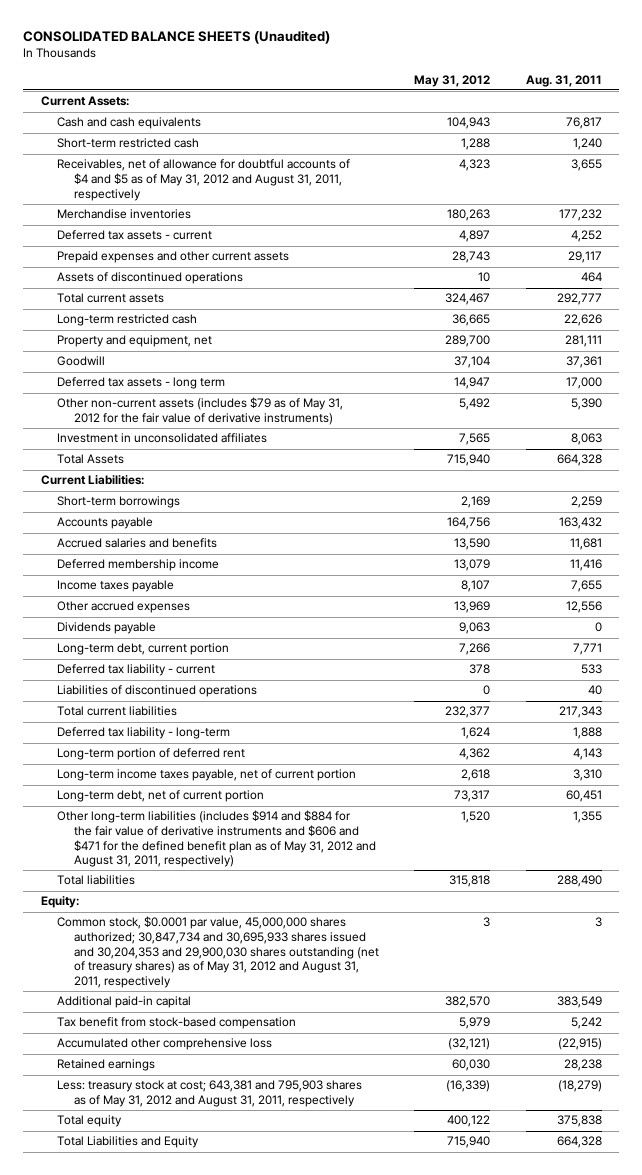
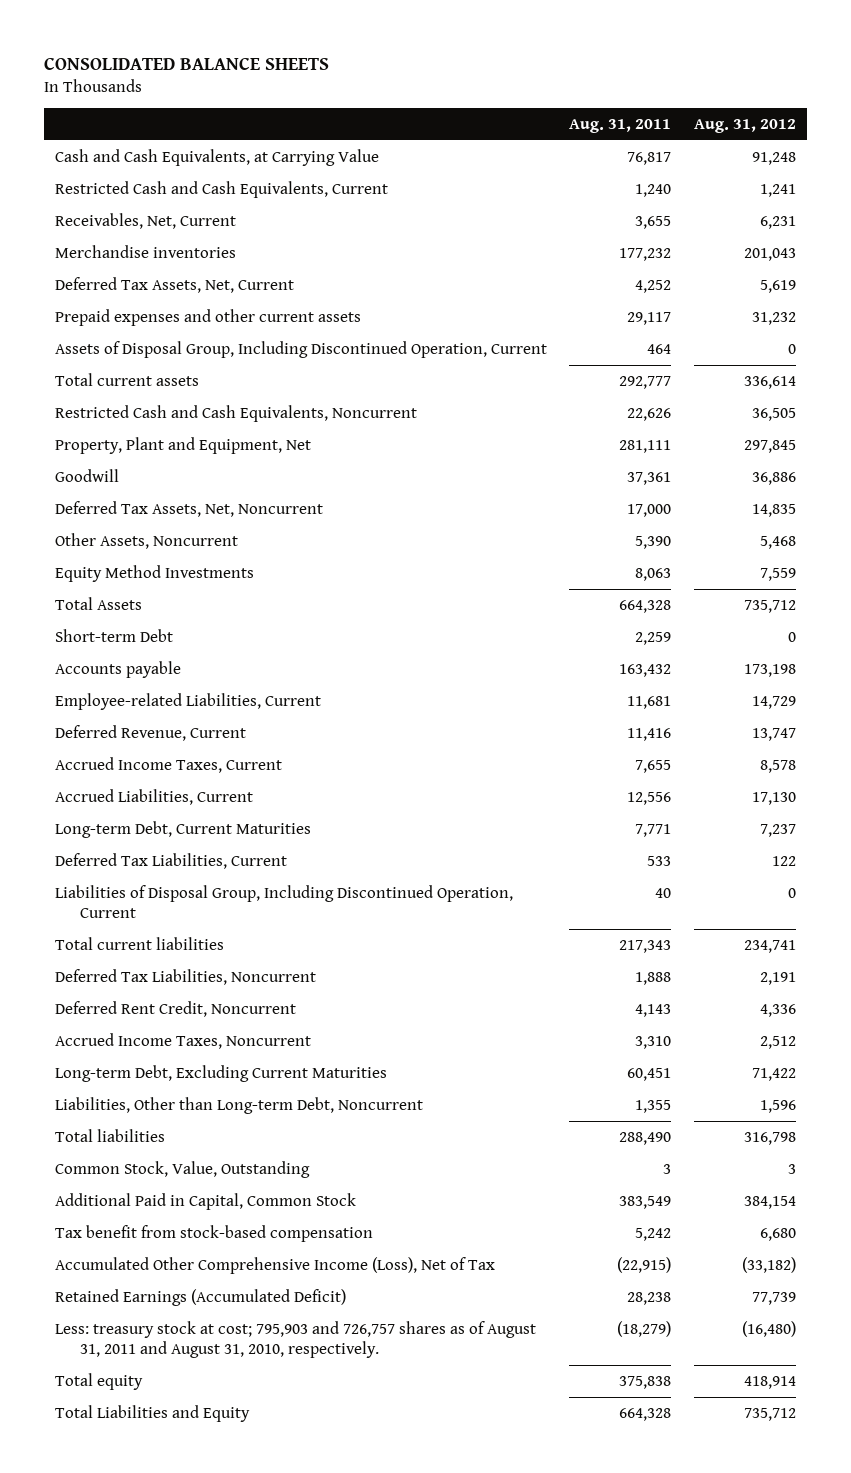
[22,30,330,45] CONSOLIDATED BALANCE SHEETS (Unaudited) -> [44,56,330,70] CONSOLIDATED BALANCE SHEETS
[414,74,491,87] May 31, 2012 -> none
none -> [693,118,796,133] Aug. 31, 2012
[40,96,129,107] Current Assets: -> none
[57,117,202,130] Cash and cash equivalents -> [55,149,380,167] Cash and Cash Equivalents, at Carrying Value
[57,138,200,149] Short-term restricted cash -> [55,181,389,199] Restricted Cash and Cash Equivalents, Current
[57,159,351,201] Receivables, net of allowance for doubtful accounts of $4 and $5 as of May 31, 2012 and August 31, 2011, respectively -> [55,213,237,230] Receivables, Net, Current
[57,230,213,241] Deferred tax assets - current -> [55,277,295,294] Deferred Tax Assets, Net, Current
[57,272,244,285] Assets of discontinued operations -> [55,341,548,359] Assets of Disposal Group, Including Discontinued Operation, Current
[57,314,198,327] Long-term restricted cash -> [55,405,418,423] Restricted Cash and Cash Equivalents, Noncurrent
[57,335,213,348] Property and equipment, net -> [55,437,312,455] Property, Plant and Equipment, Net
[57,377,226,390] Deferred tax assets - long term -> [55,501,324,518] Deferred Tax Assets, Net, Noncurrent
[57,397,344,426] Other non-current assets (includes $79 as of May 31, 2012 for the fair value of derivative instruments) -> [55,533,239,550] Other Assets, Noncurrent
[57,433,268,444] Investment in unconsolidated affiliates -> [55,565,255,583] Equity Method Investments
[40,475,144,486] Current Liabilities: -> none
[57,496,181,509] Short-term borrowings -> [55,629,174,643] Short-term Debt
[57,622,157,635] Dividends payable -> none
[57,538,218,549] Accrued salaries and benefits -> [55,693,322,711] Employee-related Liabilities, Current
[57,559,220,572] Deferred membership income -> [55,725,247,742] Deferred Revenue, Current
[57,580,175,593] Income taxes payable -> [55,757,283,774] Accrued Income Taxes, Current
[57,601,191,614] Other accrued expenses -> [55,789,254,806] Accrued Liabilities, Current
[57,643,230,656] Long-term debt, current portion -> [55,821,312,839] Long-term Debt, Current Maturities
[57,664,216,677] Deferred tax liability - current -> [55,853,288,870] Deferred Tax Liabilities, Current
[57,685,258,698] Liabilities of discontinued operations -> [55,885,514,918] Liabilities of Disposal Group, Including Discontinued Operation, Current
[57,727,231,740] Deferred tax liability - long-term -> [55,969,317,986] Deferred Tax Liabilities, Noncurrent
[57,748,246,761] Long-term portion of deferred rent -> [55,1001,297,1018] Deferred Rent Credit, Noncurrent
[57,769,357,782] Long-term income taxes payable, net of current portion -> [55,1033,312,1050] Accrued Income Taxes, Noncurrent
[57,790,265,803] Long-term debt, net of current portion -> [55,1065,388,1083] Long-term Debt, Excluding Current Maturities
[57,810,376,868] Other long-term liabilities (includes $914 and $884 for the fair value of derivative instruments and $606 and $471 for the defined benefit plan as of May 31, 2012 and August 31, 2011, respectively) -> [55,1097,424,1115] Liabilities, Other than Long-term Debt, Noncurrent
[40,896,79,909] Equity: -> none
[57,916,379,988] Common stock, $0.0001 par value, 45,000,000 shares authorized; 30,847,734 and 30,695,933 shares issued and 30,204,353 and 29,900,030 shares outstanding (net of treasury shares) as of May 31, 2012 and August 31, 2011, respectively -> [55,1161,311,1179] Common Stock, Value, Outstanding
[57,996,192,1009] Additional paid-in capital -> [55,1193,357,1211] Additional Paid in Capital, Common Stock
[57,1038,273,1051] Accumulated other comprehensive loss -> [55,1257,496,1275] Accumulated Other Comprehensive Income (Loss), Net of Tax
[57,1059,156,1072] Retained earnings -> [55,1289,347,1307] Retained Earnings (Accumulated Deficit)
[57,1080,363,1108] Less: treasury stock at cost; 643,381 and 795,903 shares as of May 31, 2012 and August 31, 2011, respectively -> [55,1321,537,1358] Less: treasury stock at cost; 795,903 and 726,757 shares as of August 31, 2011 and August 31, 2010, respectively.

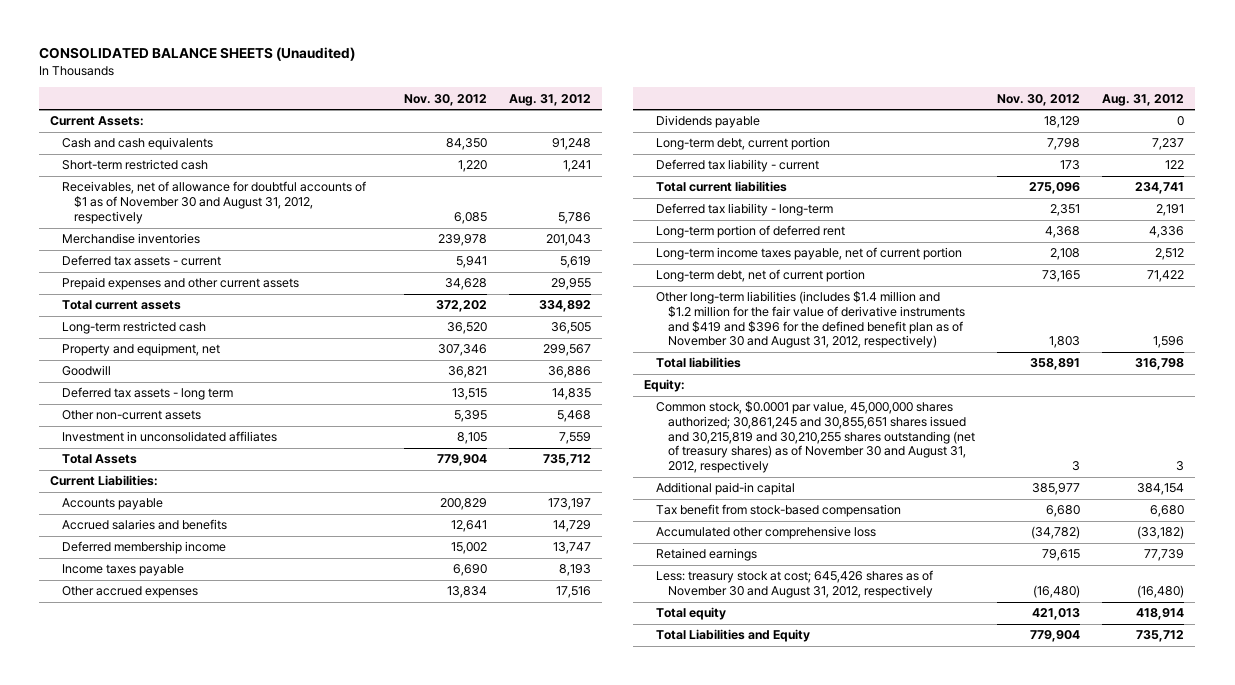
[44,56,330,70] CONSOLIDATED BALANCE SHEETS -> [39,47,356,62] CONSOLIDATED BALANCE SHEETS (Unaudited)
[569,118,672,133] Aug. 31, 2011 -> none
none -> [403,93,487,106] Nov. 30, 2012
[55,213,237,230] Receivables, Net, Current -> none
none -> [50,116,145,127] Current Assets:
[55,149,380,167] Cash and Cash Equivalents, at Carrying Value -> [62,137,214,151] Cash and cash equivalents
[55,181,389,199] Restricted Cash and Cash Equivalents, Current -> [62,159,209,171] Short-term restricted cash
none -> [62,181,367,224] Receivables, net of allowance for doubtful accounts of $1 as of November 30 and August 31, 2012, respectively
[55,341,548,359] Assets of Disposal Group, Including Discontinued Operation, Current -> none
[55,277,295,294] Deferred Tax Assets, Net, Current -> [62,255,222,267] Deferred tax assets - current
[751,312,796,326] 31,232 -> [550,278,591,291] 29,955
[743,376,796,390] 336,614 -> [538,300,591,313] 334,892
[55,405,418,423] Restricted Cash and Cash Equivalents, Noncurrent -> [62,321,207,335] Long-term restricted cash
[55,437,312,455] Property, Plant and Equipment, Net -> [62,343,221,357] Property and equipment, net
[743,440,796,454] 297,845 -> [542,344,591,357] 299,567
[55,501,324,518] Deferred Tax Assets, Net, Noncurrent -> [62,387,234,401] Deferred tax assets - long term
[55,533,239,550] Other Assets, Noncurrent -> [62,410,202,421] Other non-current assets
[55,565,255,583] Equity Method Investments -> [62,431,278,443] Investment in unconsolidated affiliates
[55,629,174,643] Short-term Debt -> none
[55,885,514,918] Liabilities of Disposal Group, Including Discontinued Operation, Current -> none
none -> [50,475,159,487] Current Liabilities:
[743,664,796,678] 173,198 -> [547,498,591,511] 173,197
[55,693,322,711] Employee-related Liabilities, Current -> [62,519,228,531] Accrued salaries and benefits
[55,725,247,742] Deferred Revenue, Current -> [62,541,227,555] Deferred membership income
[55,757,283,774] Accrued Income Taxes, Current -> [62,564,185,577] Income taxes payable
[759,760,796,774] 8,578 -> [558,564,591,577] 8,193
[55,789,254,806] Accrued Liabilities, Current -> [62,586,199,599] Other accrued expenses
[751,792,796,806] 17,130 -> [555,586,591,599] 17,516
none -> [655,115,760,129] Dividends payable
[55,821,312,839] Long-term Debt, Current Maturities -> [655,137,830,151] Long-term debt, current portion
[55,853,288,870] Deferred Tax Liabilities, Current -> [655,159,819,173] Deferred tax liability - current
[55,969,317,986] Deferred Tax Liabilities, Noncurrent -> [655,203,833,217] Deferred tax liability - long-term
[55,1001,297,1018] Deferred Rent Credit, Noncurrent -> [655,225,845,239] Long-term portion of deferred rent
[55,1033,312,1050] Accrued Income Taxes, Noncurrent -> [655,247,962,261] Long-term income taxes payable, net of current portion
[55,1065,388,1083] Long-term Debt, Excluding Current Maturities -> [655,269,865,283] Long-term debt, net of current portion
[55,1097,424,1115] Liabilities, Other than Long-term Debt, Noncurrent -> [655,291,965,349] Other long-term liabilities (includes $1.4 million and $1.2 million for the fair value of derivative instruments and $419 and $396 for the defined benefit plan as of November 30 and August 31, 2012, respectively)
none -> [643,379,685,393] Equity:
[55,1161,311,1179] Common Stock, Value, Outstanding -> [655,401,975,474] Common stock, $0.0001 par value, 45,000,000 shares authorized; 30,861,245 and 30,855,651 shares issued and 30,215,819 and 30,210,255 shares outstanding (net of treasury shares) as of November 30 and August 31, 2012, respectively
[55,1193,357,1211] Additional Paid in Capital, Common Stock -> [655,482,795,496] Additional paid-in capital
[55,1257,496,1275] Accumulated Other Comprehensive Income (Loss), Net of Tax -> [655,526,876,540] Accumulated other comprehensive loss
[55,1289,347,1307] Retained Earnings (Accumulated Deficit) -> [655,548,757,562] Retained earnings
[55,1321,537,1358] Less: treasury stock at cost; 795,903 and 726,757 shares as of August 31, 2011 and August 31, 2010, respectively. -> [655,570,933,599] Less: treasury stock at cost; 645,426 shares as of November 30 and August 31, 2012, respectively

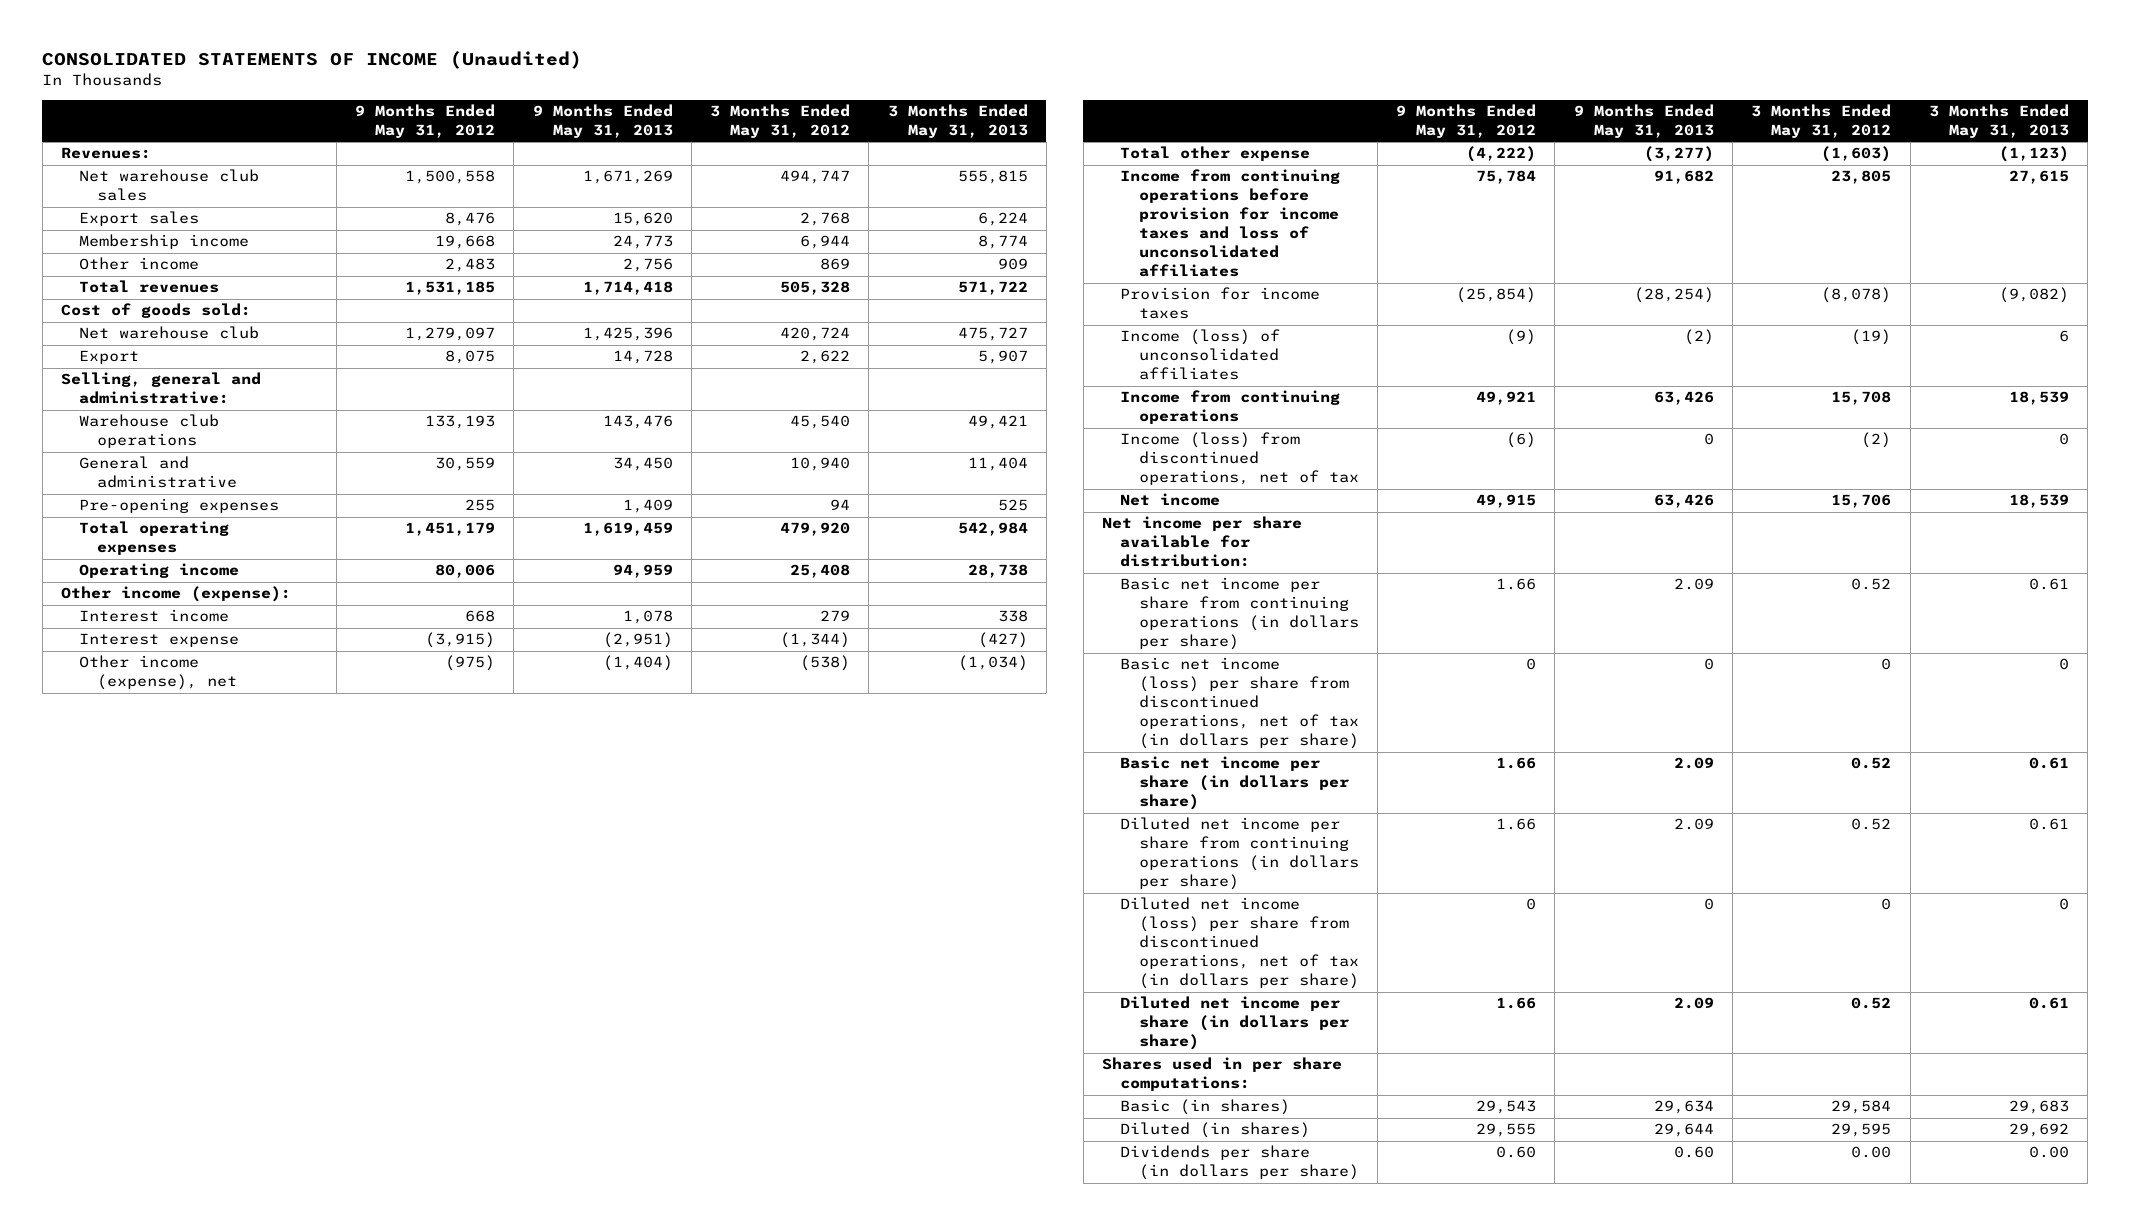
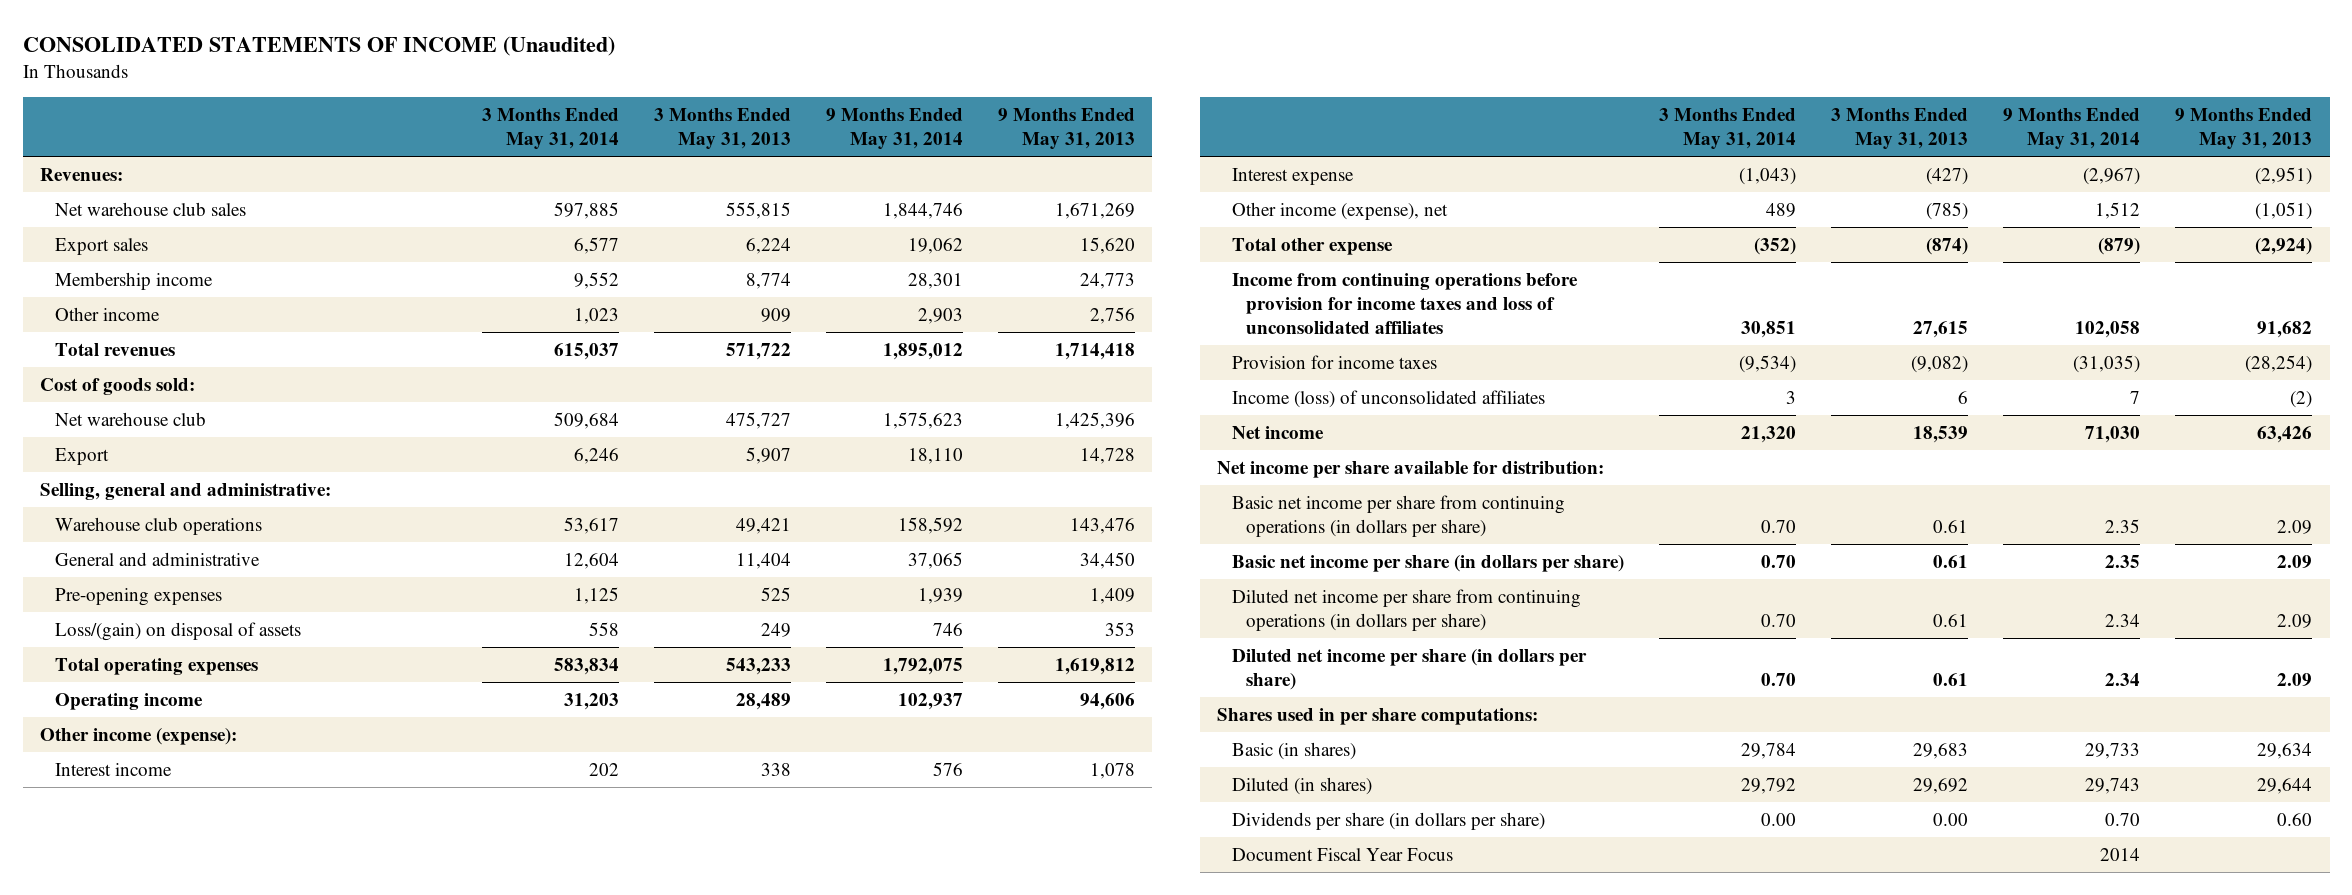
[354,104,495,139] 9 Months Ended May 31, 2012 -> none
[710,104,851,139] 3 Months Ended May 31, 2012 -> none
none -> [481,107,619,149] 3 Months Ended May 31, 2014
none -> [825,107,963,149] 9 Months Ended May 31, 2014
none -> [54,621,301,641] Loss/(gain) on disposal of assets
[582,522,673,537] 1,619,459 -> [1054,657,1135,675] 1,619,812
[957,522,1028,537] 542,984 -> [725,657,791,675] 543,233
[612,564,673,579] 94,959 -> [1079,692,1135,710] 94,606
[967,564,1028,579] 28,738 -> [735,692,791,710] 28,489
[602,655,673,672] (1,404) -> [2255,201,2313,220] (1,051)
[957,655,1028,672] (1,034) -> [1926,201,1969,220] (785)
[1643,146,1714,163] (3,277) -> [2255,237,2313,255] (2,924)
[1998,146,2069,163] (1,123) -> [1926,237,1969,255] (874)
[1120,390,1341,425] Income from continuing operations -> none
[1120,432,1359,486] Income (loss) from discontinued operations, net of tax -> none
[1120,657,1359,750] Basic net income (loss) per share from discontinued operations, net of tax (in dollars per share) -> none
[1120,897,1359,990] Diluted net income (loss) per share from discontinued operations, net of tax (in dollars per share) -> none
none -> [1231,847,1453,861] Document Fiscal Year Focus

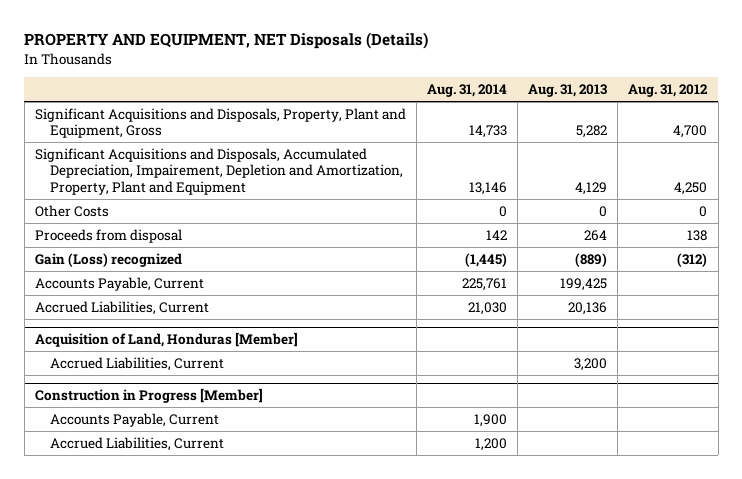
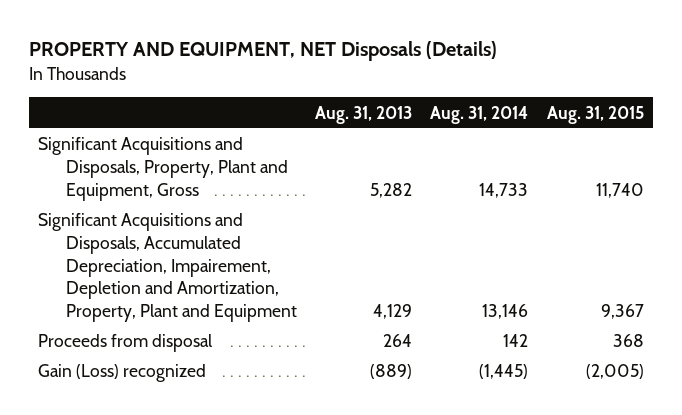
[628,84,709,98] Aug. 31, 2012 -> none
none -> [546,105,644,124] Aug. 31, 2015
[34,204,109,217] Other Costs -> none
[34,276,204,291] Accounts Payable, Current -> none
[34,300,209,315] Accrued Liabilities, Current -> none
[34,332,298,348] Acquisition of Land, Honduras [Member] -> none
[50,356,225,371] Accrued Liabilities, Current -> none
[34,388,263,404] Construction in Progress [Member] -> none
[50,412,220,427] Accounts Payable, Current -> none
[50,436,225,451] Accrued Liabilities, Current -> none

